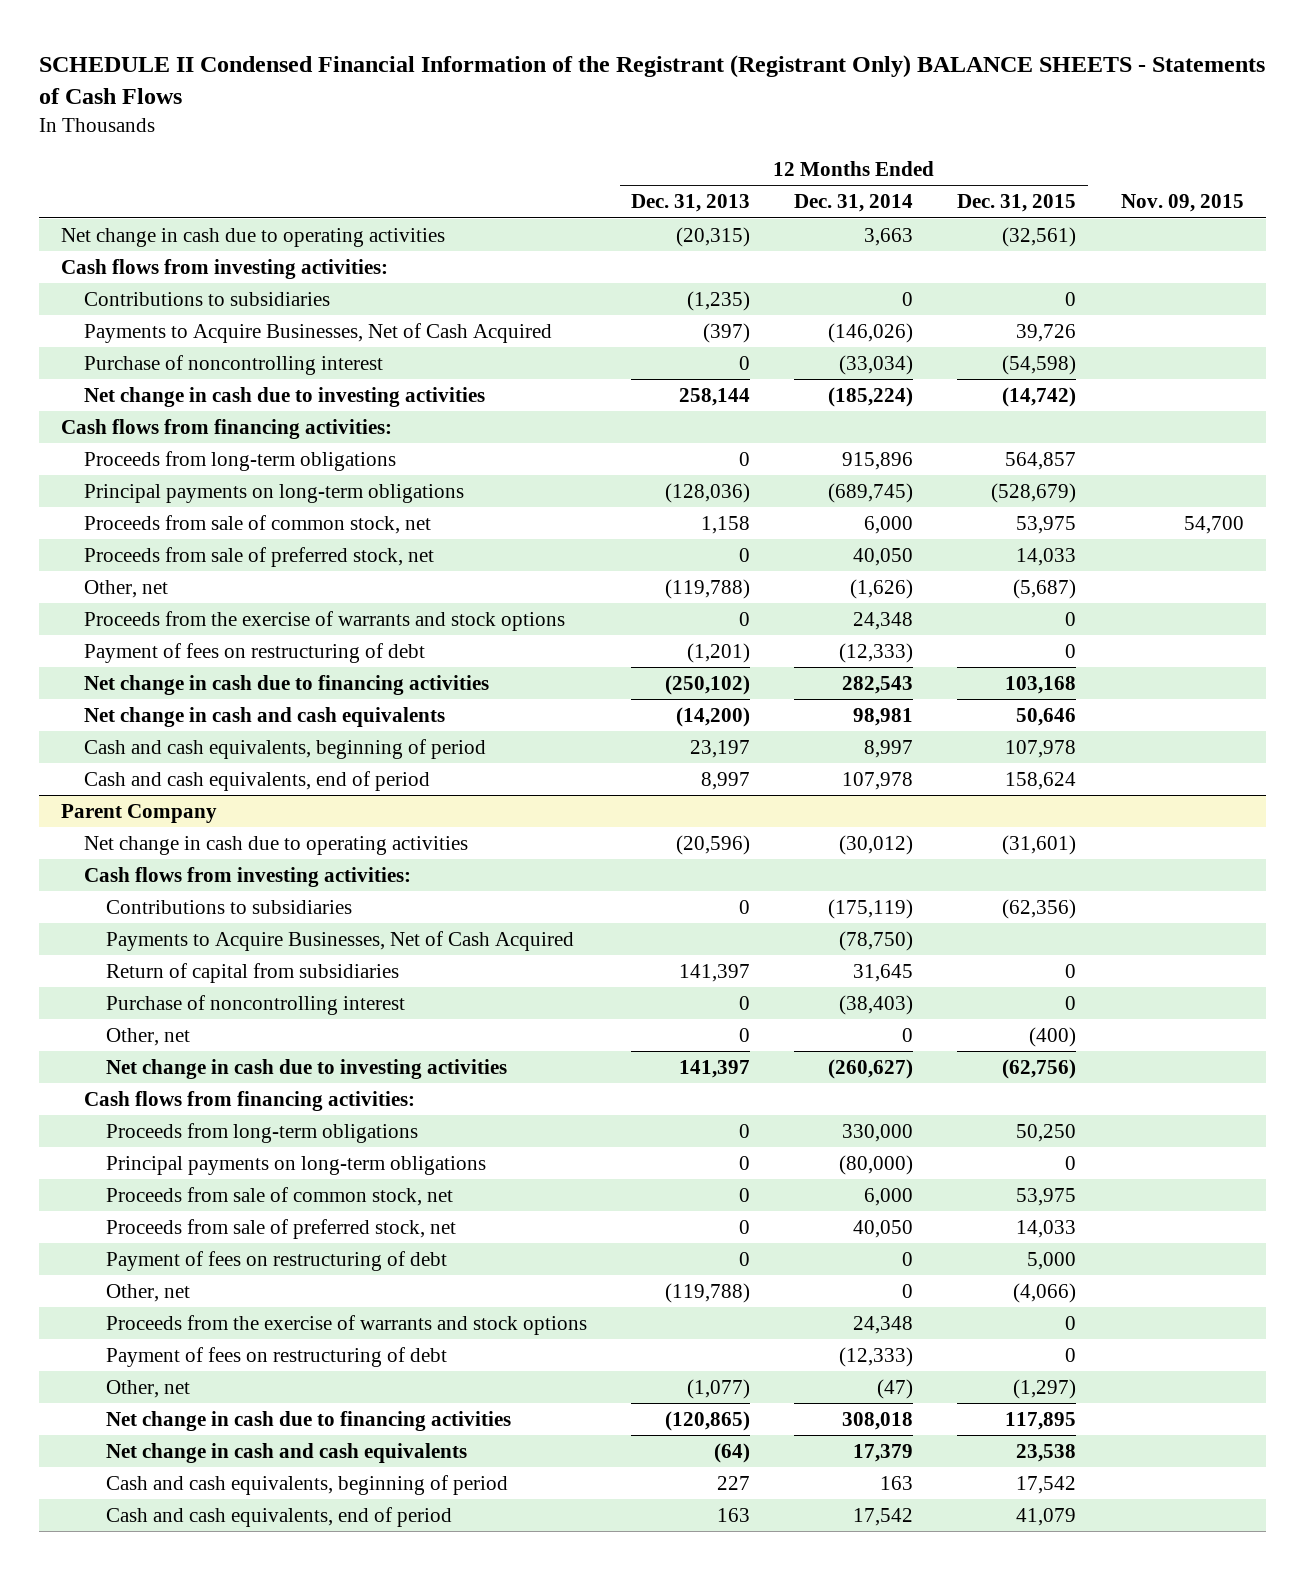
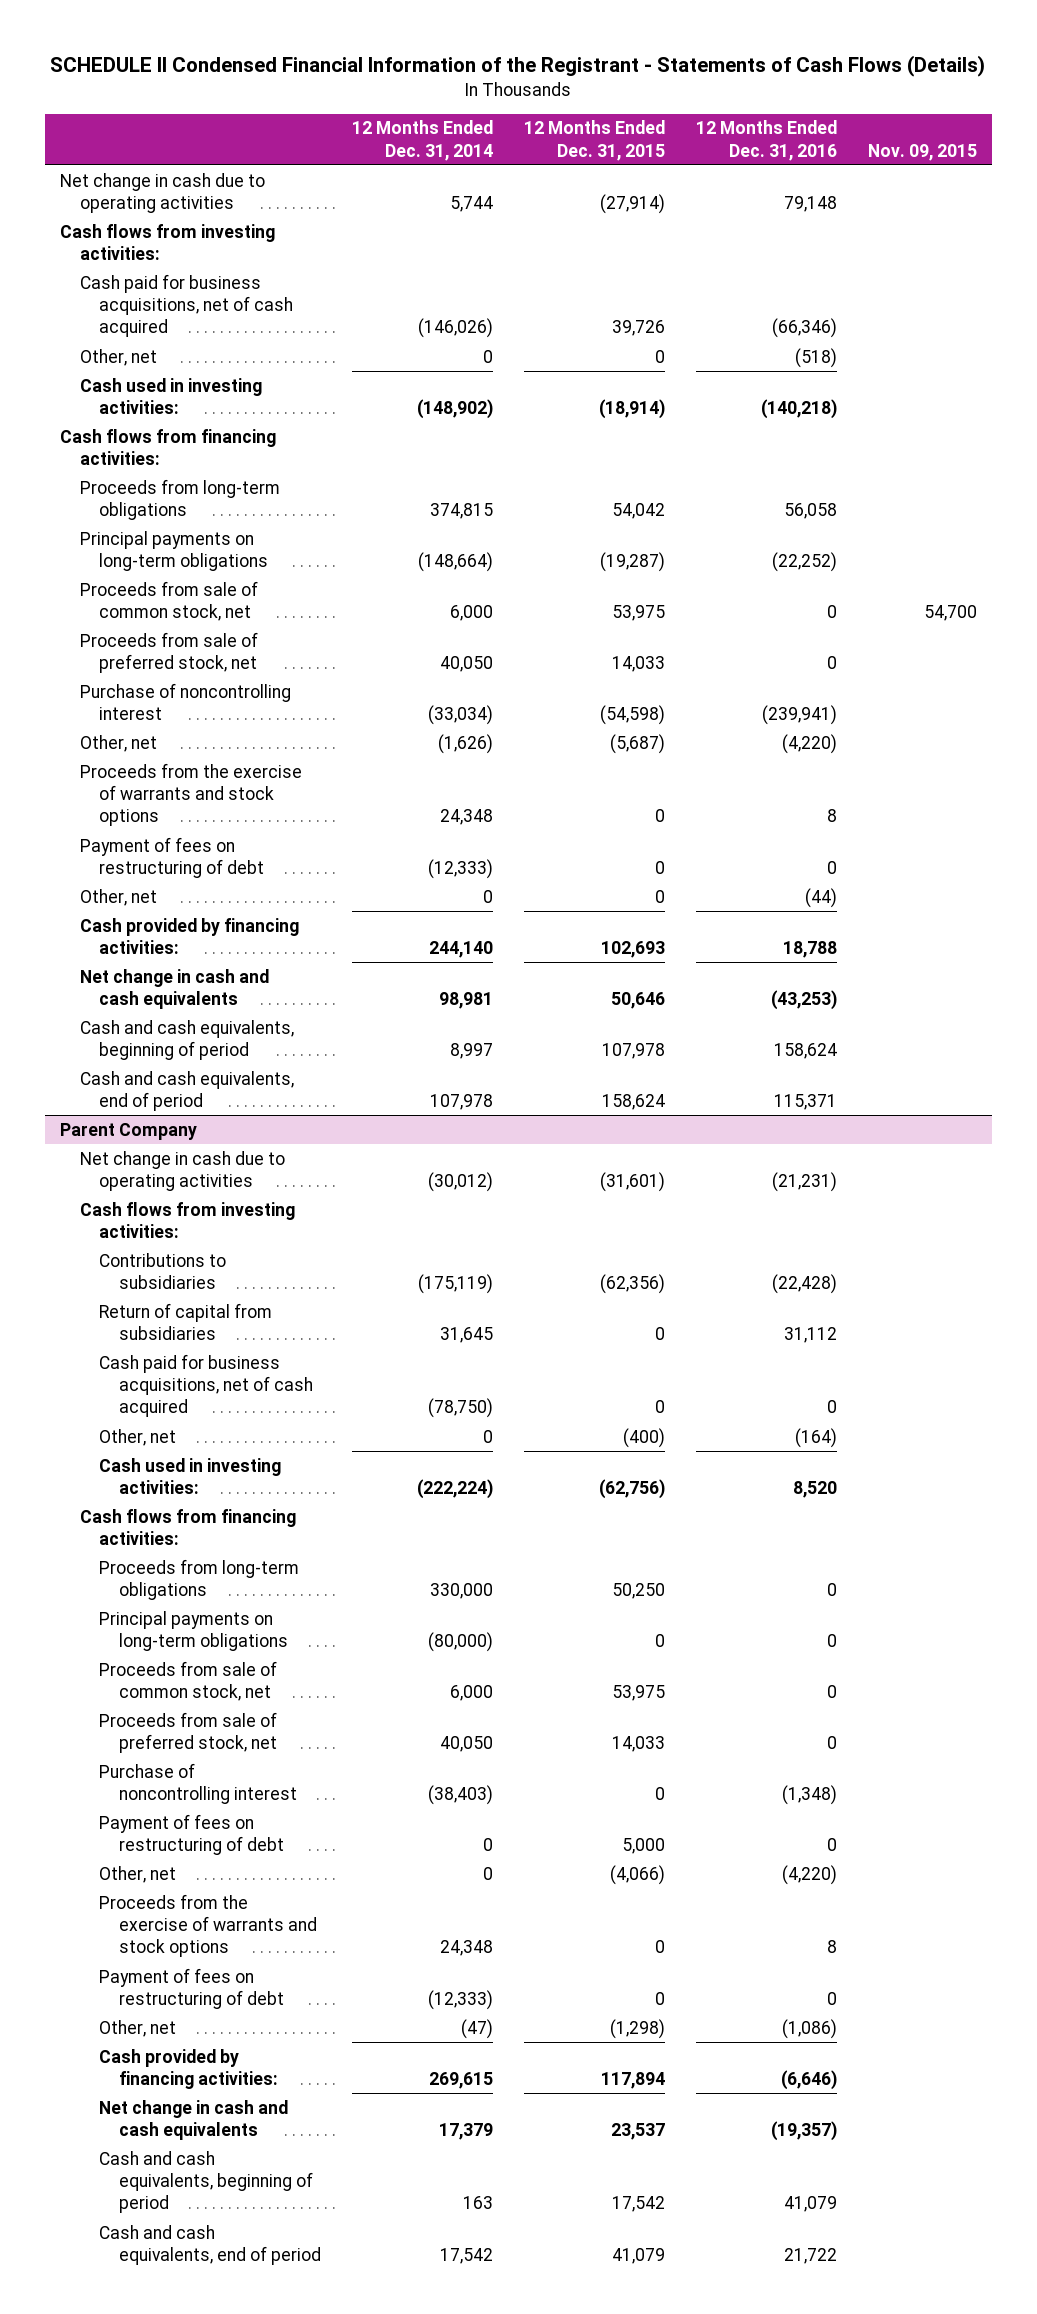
[39,54,1266,105] SCHEDULE II Condensed Financial Information of the Registrant (Registrant Only) BALANCE SHEETS - Statements of Cash Flows -> [50,55,986,78] SCHEDULE II Condensed Financial Information of the Registrant - Statements of Cash Flows (Details)
[631,194,751,213] Dec. 31, 2013 -> none
none -> [695,120,837,161] 12 Months Ended Dec. 31, 2016
[864,227,914,246] 3,663 -> [449,196,493,213] 5,744
[1002,226,1077,247] (32,561) -> [599,194,665,215] (27,914)
[83,291,330,306] Contributions to subsidiaries -> none
[83,322,552,343] Payments to Acquire Businesses, Net of Cash Acquired -> [79,273,294,338] Cash paid for business acquisitions, net of cash acquired
none -> [79,348,157,366] Other, net
[83,386,485,407] Net change in cash due to investing activities -> [79,377,262,415] Cash used in investing activities:
[828,386,914,407] (185,224) -> [416,399,493,420] (148,902)
[1002,386,1077,407] (14,742) -> [598,399,665,420] (18,914)
[842,451,914,470] 915,896 -> [429,503,493,520] 374,815
[1005,451,1077,470] 564,857 -> [611,503,665,520] 54,042
[828,482,914,503] (689,745) -> [417,552,493,573] (148,664)
[991,482,1077,503] (528,679) -> [599,552,665,573] (19,287)
[83,354,383,375] Purchase of noncontrolling interest -> [79,682,291,721] Purchase of noncontrolling interest
none -> [79,888,157,906] Other, net
[83,674,489,695] Net change in cash due to financing activities -> [79,917,299,955] Cash provided by financing activities:
[842,675,914,694] 282,543 -> [428,941,493,959] 244,140
[1005,675,1077,694] 103,168 -> [600,941,665,959] 102,693
[106,930,575,951] Payments to Acquire Businesses, Net of Cash Acquired -> none
none -> [99,1353,313,1418] Cash paid for business acquisitions, net of cash acquired
[106,1058,508,1079] Net change in cash due to investing activities -> [99,1457,282,1495] Cash used in investing activities:
[828,1058,914,1079] (260,627) -> [416,1479,493,1500] (222,224)
[106,994,406,1015] Purchase of noncontrolling interest -> [99,1762,297,1805] Purchase of noncontrolling interest
[1013,1378,1077,1399] (1,297) -> [609,2018,665,2039] (1,298)
[106,1410,512,1431] Net change in cash due to financing activities -> [99,2048,278,2090] Cash provided by financing activities:
[842,1411,914,1430] 308,018 -> [428,2072,493,2090] 269,615
[1005,1411,1077,1430] 117,895 -> [600,2072,665,2090] 117,894
[1016,1443,1077,1462] 23,538 -> [610,2123,665,2141] 23,537

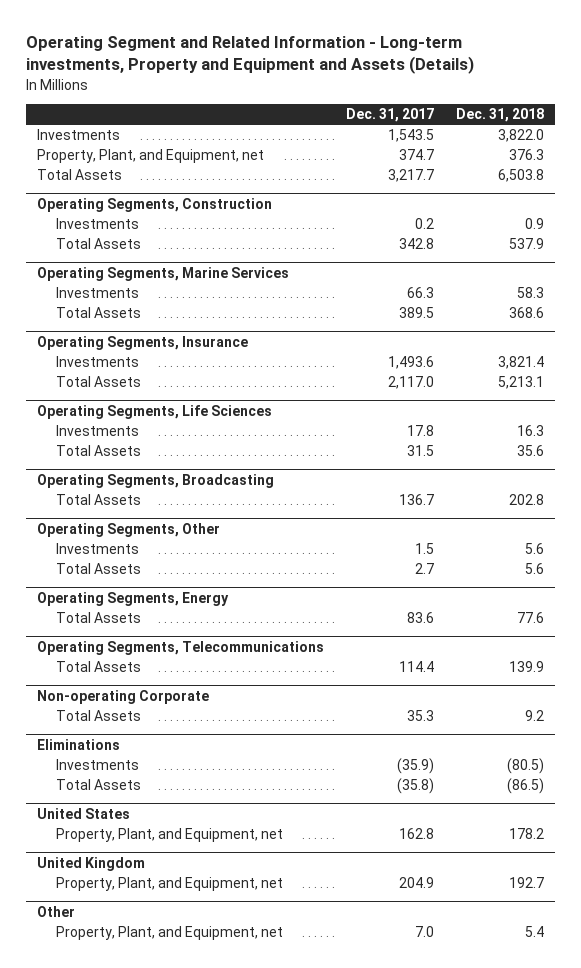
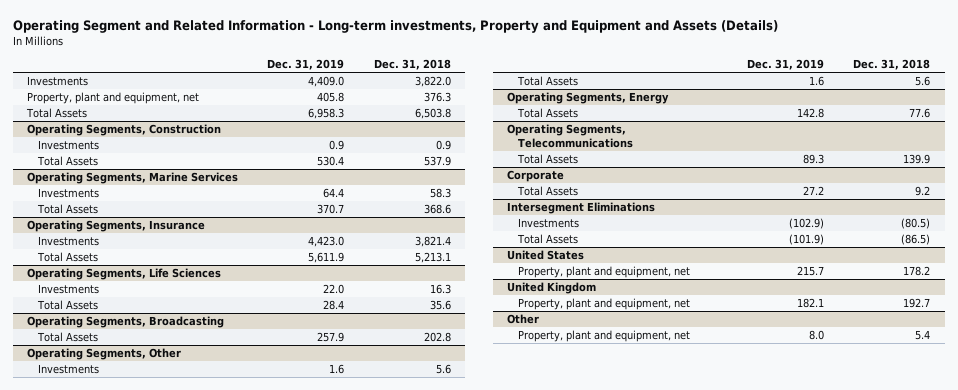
[346,107,435,122] Dec. 31, 2017 -> none
none -> [267,58,345,70] Dec. 31, 2019
[37,149,265,164] Property, Plant, and Equipment, net -> [27,92,200,105] Property, plant and equipment, net
[37,689,210,704] Non-operating Corporate -> [507,170,565,183] Corporate
[37,738,121,750] Eliminations -> [507,202,656,215] Intersegment Eliminations
[55,828,283,843] Property, Plant, and Equipment, net -> [517,266,690,279] Property, plant and equipment, net
[55,877,283,892] Property, Plant, and Equipment, net -> [517,298,690,311] Property, plant and equipment, net
[55,926,283,941] Property, Plant, and Equipment, net -> [517,330,690,343] Property, plant and equipment, net

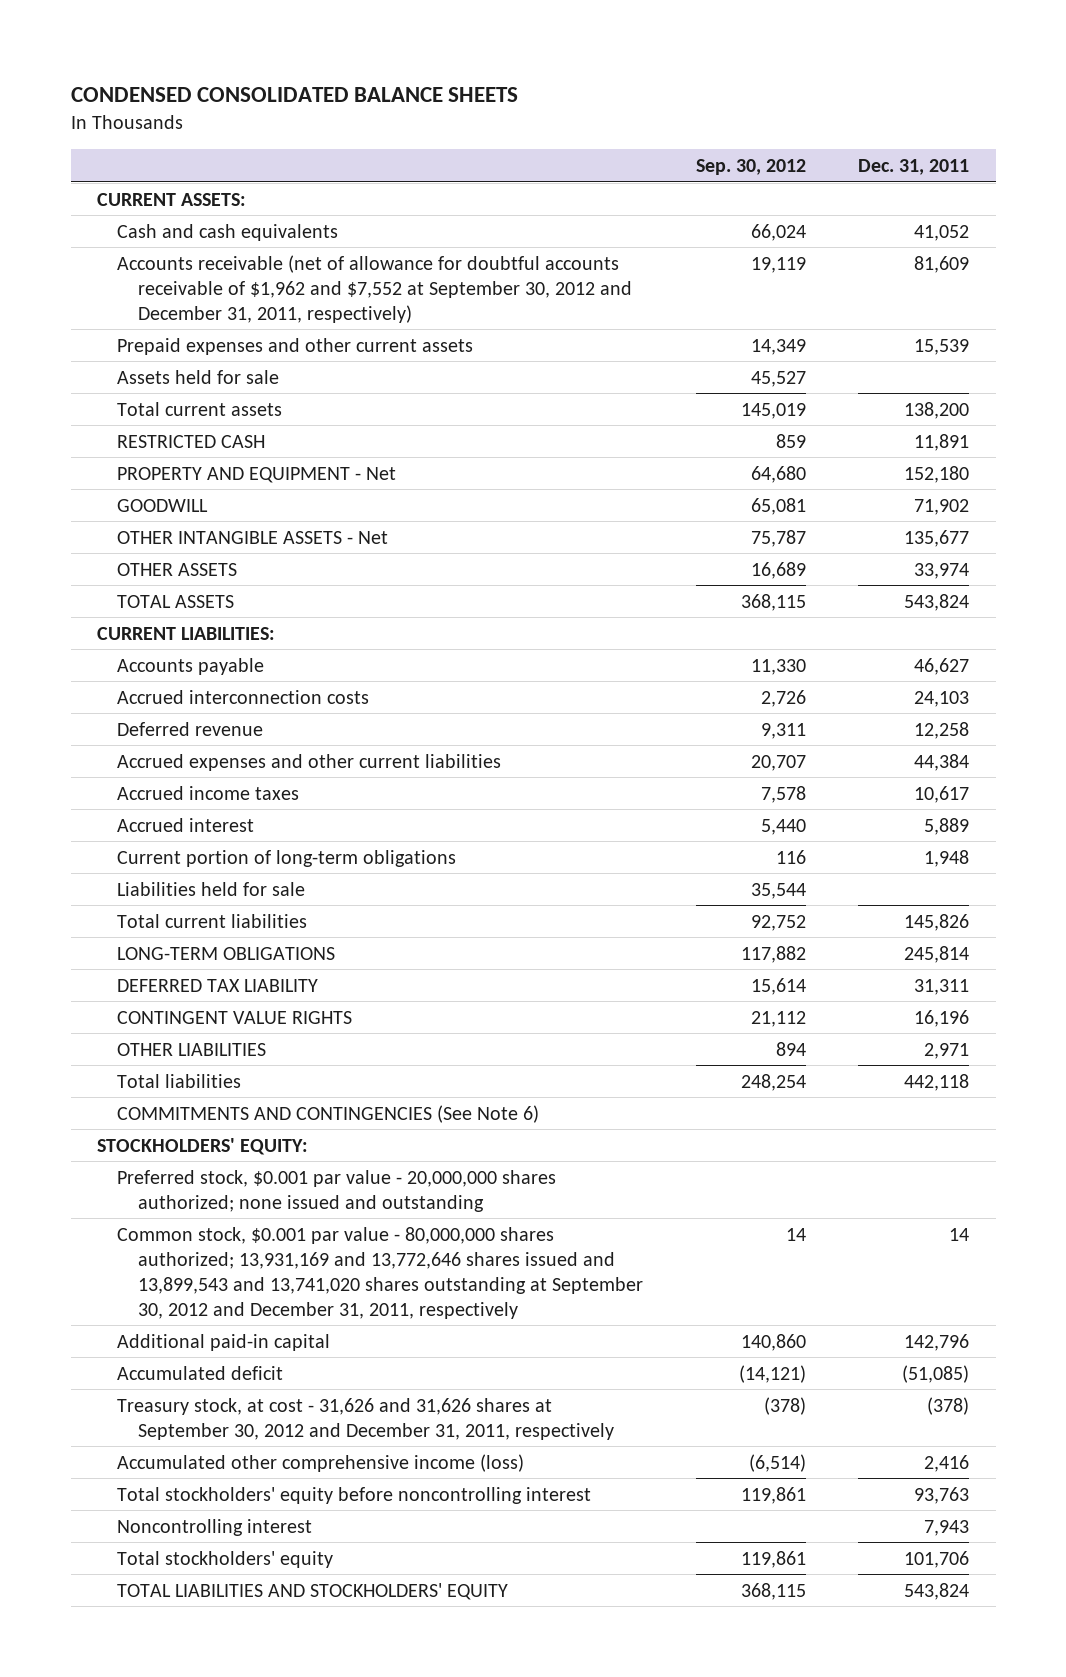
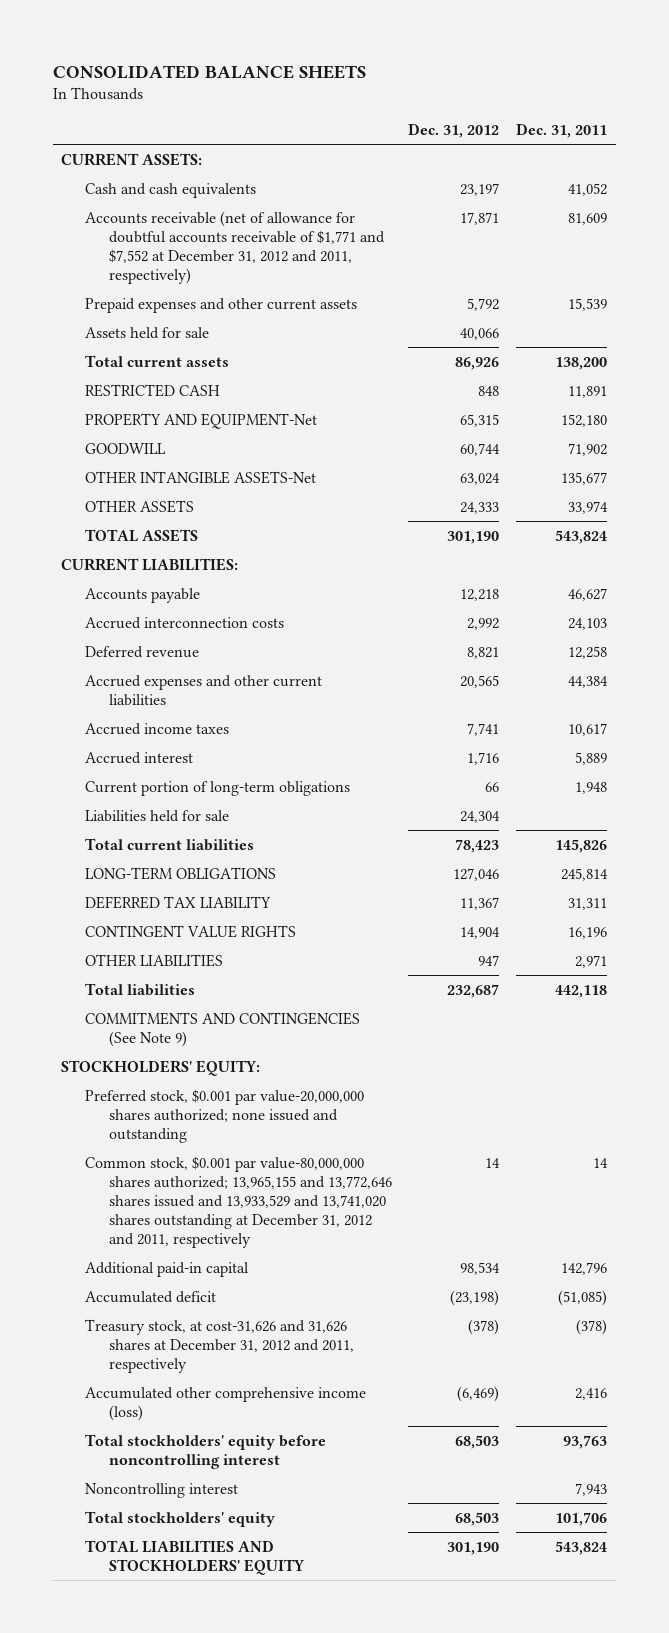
[70,86,518,102] CONDENSED CONSOLIDATED BALANCE SHEETS -> [52,64,366,79] CONSOLIDATED BALANCE SHEETS
[695,159,806,176] Sep. 30, 2012 -> none
none -> [408,123,500,139] Dec. 31, 2012
[117,254,632,323] Accounts receivable (net of allowance for doubtful accounts receivable of $1,962 and $7,552 at September 30, 2012 and December 31, 2011, respectively) -> [84,210,385,284] Accounts receivable (net of allowance for doubtful accounts receivable of $1,771 and $7,552 at December 31, 2012 and 2011, respectively)
[117,466,397,483] PROPERTY AND EQUIPMENT - Net -> [84,412,317,429] PROPERTY AND EQUIPMENT-Net
[117,530,389,544] OTHER INTANGIBLE ASSETS - Net -> [84,470,316,484] OTHER INTANGIBLE ASSETS-Net
[117,1104,540,1123] COMMITMENTS AND CONTINGENCIES (See Note 6) -> [84,1011,360,1047] COMMITMENTS AND CONTINGENCIES (See Note 9)
[117,1169,557,1212] Preferred stock, $0.001 par value - 20,000,000 shares authorized; none issued and outstanding -> [84,1088,364,1143] Preferred stock, $0.001 par value-20,000,000 shares authorized; none issued and outstanding
[117,1226,643,1319] Common stock, $0.001 par value - 80,000,000 shares authorized; 13,931,169 and 13,772,646 shares issued and 13,899,543 and 13,741,020 shares outstanding at September 30, 2012 and December 31, 2011, respectively -> [84,1155,392,1248] Common stock, $0.001 par value-80,000,000 shares authorized; 13,965,155 and 13,772,646 shares issued and 13,933,529 and 13,741,020 shares outstanding at December 31, 2012 and 2011, respectively
[117,1397,614,1440] Treasury stock, at cost - 31,626 and 31,626 shares at September 30, 2012 and December 31, 2011, respectively -> [84,1318,354,1373] Treasury stock, at cost-31,626 and 31,626 shares at December 31, 2012 and 2011, respectively

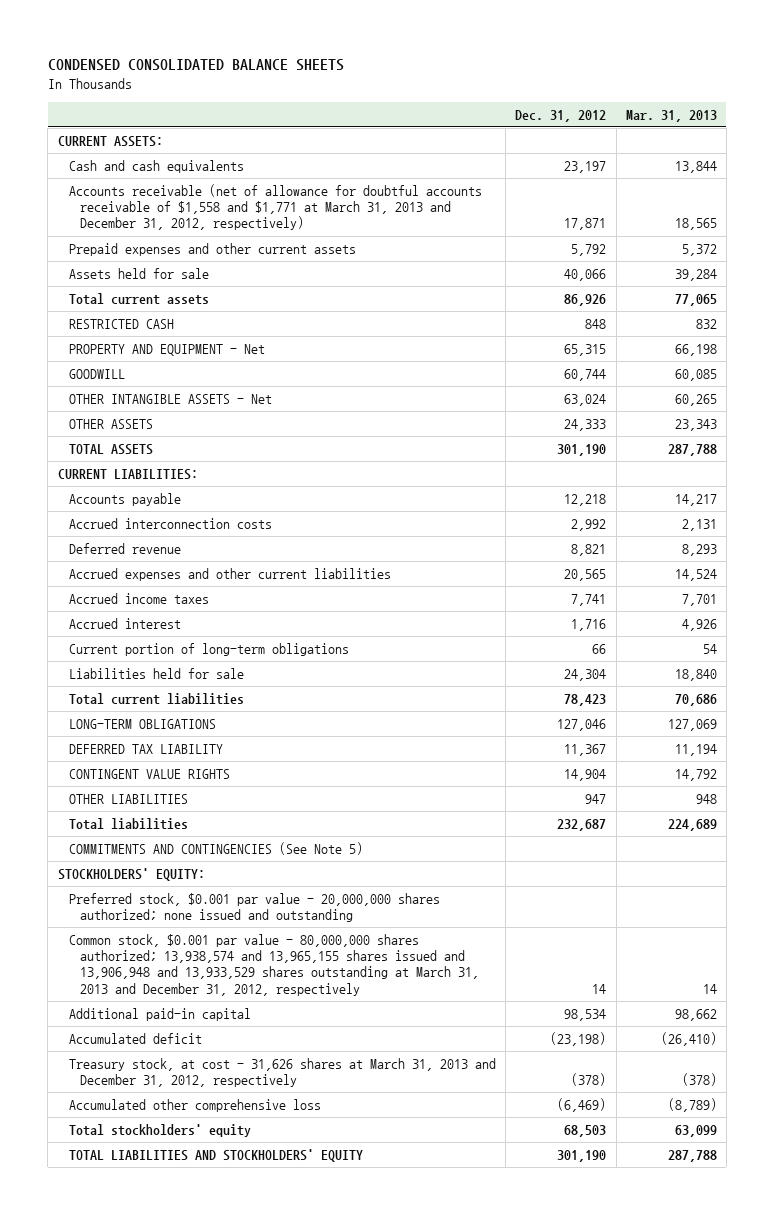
[52,64,366,79] CONSOLIDATED BALANCE SHEETS -> [47,59,344,72] CONDENSED CONSOLIDATED BALANCE SHEETS
[516,123,608,139] Dec. 31, 2011 -> none
none -> [625,109,717,122] Mar. 31, 2013
[84,210,385,284] Accounts receivable (net of allowance for doubtful accounts receivable of $1,771 and $7,552 at December 31, 2012 and 2011, respectively) -> [68,184,482,231] Accounts receivable (net of allowance for doubtful accounts receivable of $1,558 and $1,771 at March 31, 2013 and December 31, 2012, respectively)
[84,412,317,429] PROPERTY AND EQUIPMENT-Net -> [68,344,265,357] PROPERTY AND EQUIPMENT - Net
[84,470,316,484] OTHER INTANGIBLE ASSETS-Net -> [68,394,272,405] OTHER INTANGIBLE ASSETS - Net
[84,1011,360,1047] COMMITMENTS AND CONTINGENCIES (See Note 9) -> [68,842,363,856] COMMITMENTS AND CONTINGENCIES (See Note 5)
[84,1088,364,1143] Preferred stock, $0.001 par value-20,000,000 shares authorized; none issued and outstanding -> [68,893,440,923] Preferred stock, $0.001 par value - 20,000,000 shares authorized; none issued and outstanding
[84,1155,392,1248] Common stock, $0.001 par value-80,000,000 shares authorized; 13,965,155 and 13,772,646 shares issued and 13,933,529 and 13,741,020 shares outstanding at December 31, 2012 and 2011, respectively -> [68,934,480,996] Common stock, $0.001 par value - 80,000,000 shares authorized; 13,938,574 and 13,965,155 shares issued and 13,906,948 and 13,933,529 shares outstanding at March 31, 2013 and December 31, 2012, respectively
[84,1433,326,1469] Total stockholders' equity before noncontrolling interest -> none
[84,1482,238,1498] Noncontrolling interest -> none
[84,1318,354,1373] Treasury stock, at cost-31,626 and 31,626 shares at December 31, 2012 and 2011, respectively -> [68,1058,496,1088] Treasury stock, at cost - 31,626 shares at March 31, 2013 and December 31, 2012, respectively
[84,1386,366,1421] Accumulated other comprehensive income (loss) -> [68,1099,321,1113] Accumulated other comprehensive loss

